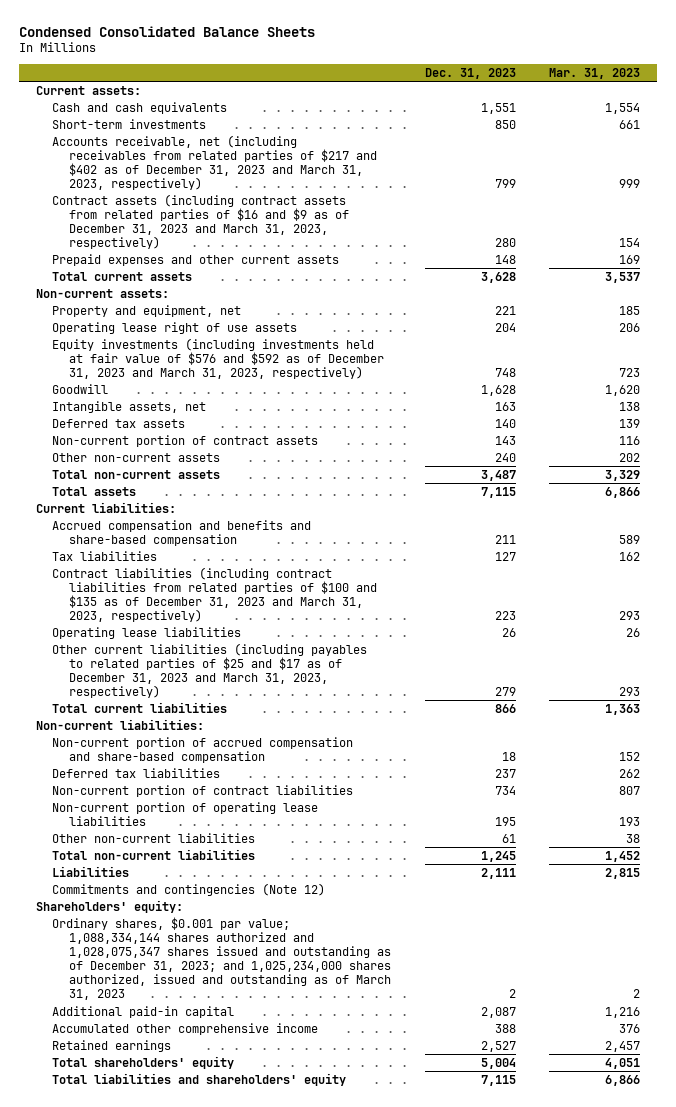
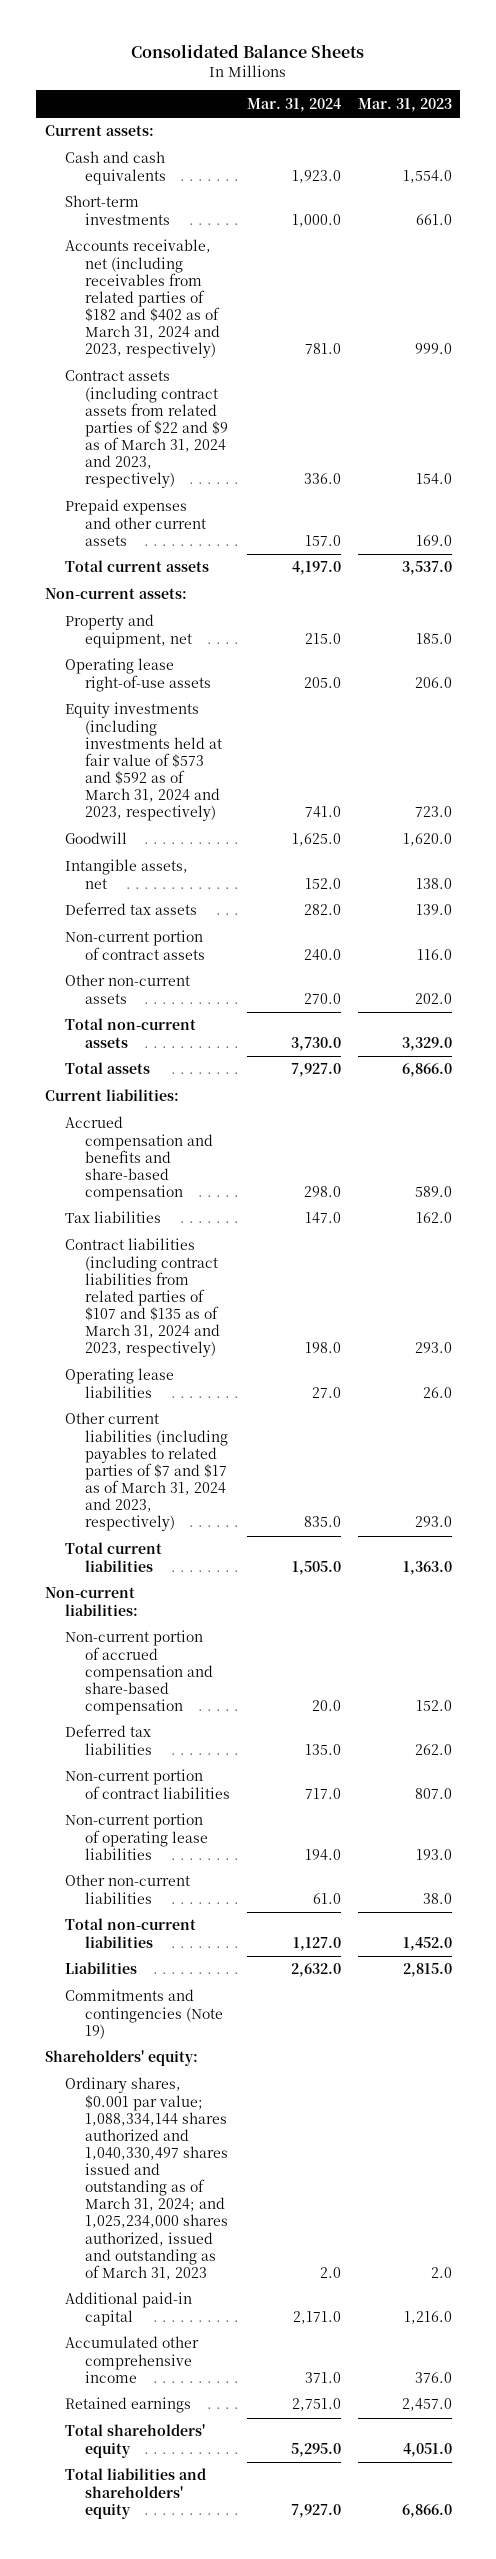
[18,25,315,37] Condensed Consolidated Balance Sheets -> [131,43,365,58] Consolidated Balance Sheets
[424,67,516,79] Dec. 31, 2023 -> none
none -> [246,97,341,112] Mar. 31, 2024
[605,102,641,114] 1,554 -> [402,169,452,183] 1,554.0
[619,119,641,129] 661 -> [415,213,452,225] 661.0
[52,134,377,191] Accounts receivable, net (including receivables from related parties of $217 and $402 as of December 31, 2023 and March 31, 2023, respectively) -> [65,239,221,359] Accounts receivable, net (including receivables from related parties of $182 and $402 as of March 31, 2024 and 2023, respectively)
[619,179,641,189] 999 -> [414,343,452,355] 999.0
[52,193,349,250] Contract assets (including contract assets from related parties of $16 and $9 as of December 31, 2023 and March 31, 2023, respectively) -> [65,370,229,489] Contract assets (including contract assets from related parties of $22 and $9 as of March 31, 2024 and 2023, respectively)
[619,238,641,248] 154 -> [415,473,452,485] 154.0
[619,254,641,264] 169 -> [415,534,452,546] 169.0
[605,271,641,283] 3,537 -> [401,561,452,576] 3,537.0
[619,305,641,315] 185 -> [415,632,452,644] 185.0
[52,321,298,334] Operating lease right of use assets -> [65,658,212,692] Operating lease right-of-use assets
[619,322,641,332] 206 -> [414,676,452,688] 206.0
[52,337,384,380] Equity investments (including investments held at fair value of $576 and $592 as of December 31, 2023 and March 31, 2023, respectively) -> [65,702,223,822] Equity investments (including investments held at fair value of $573 and $592 as of March 31, 2024 and 2023, respectively)
[619,368,641,378] 723 -> [414,806,452,818] 723.0
[605,384,641,396] 1,620 -> [402,833,452,847] 1,620.0
[619,401,641,411] 138 -> [415,877,452,889] 138.0
[619,418,641,428] 139 -> [415,904,452,916] 139.0
[619,435,641,445] 116 -> [416,948,452,960] 116.0
[619,452,641,462] 202 -> [414,992,452,1004] 202.0
[605,469,641,481] 3,329 -> [401,1036,452,1051] 3,329.0
[605,486,641,498] 6,866 -> [401,1063,452,1078] 6,866.0
[619,534,641,544] 589 -> [414,1185,452,1197] 589.0
[619,551,641,561] 162 -> [415,1212,452,1224] 162.0
[52,566,377,623] Contract liabilities (including contract liabilities from related parties of $100 and $135 as of December 31, 2023 and March 31, 2023, respectively) -> [65,1238,221,1358] Contract liabilities (including contract liabilities from related parties of $107 and $135 as of March 31, 2024 and 2023, respectively)
[619,611,641,621] 293 -> [414,1342,452,1354] 293.0
[626,627,641,637] 26 -> [422,1386,452,1398] 26.0
[52,642,368,699] Other current liabilities (including payables to related parties of $25 and $17 as of December 31, 2023 and March 31, 2023, respectively) -> [65,1412,229,1532] Other current liabilities (including payables to related parties of $7 and $17 as of March 31, 2024 and 2023, respectively)
[619,687,641,697] 293 -> [414,1516,452,1528] 293.0
[605,703,641,715] 1,363 -> [402,1560,452,1575] 1,363.0
[619,751,641,761] 152 -> [415,1699,452,1711] 152.0
[619,768,641,778] 262 -> [414,1743,452,1755] 262.0
[619,785,641,795] 807 -> [414,1787,452,1799] 807.0
[619,816,641,826] 193 -> [415,1848,452,1860] 193.0
[626,833,641,843] 38 -> [422,1892,452,1904] 38.0
[605,850,641,862] 1,452 -> [402,1936,452,1951] 1,452.0
[605,867,641,879] 2,815 -> [402,1963,452,1978] 2,815.0
[52,882,326,896] Commitments and contingencies (Note 12) -> [65,1989,224,2039] Commitments and contingencies (Note 19)
[52,916,391,1001] Ordinary shares, $0.001 par value; 1,088,334,144 shares authorized and 1,028,075,347 shares issued and outstanding as of December 31, 2023; and 1,025,234,000 shares authorized, issued and outstanding as of March 31, 2023 -> [65,2077,229,2280] Ordinary shares, $0.001 par value; 1,088,334,144 shares authorized and 1,040,330,497 shares issued and outstanding as of March 31, 2024; and 1,025,234,000 shares authorized, issued and outstanding as of March 31, 2023
[633,989,641,999] 2 -> [430,2266,452,2278] 2.0
[605,1006,641,1018] 1,216 -> [403,2310,452,2324] 1,216.0
[619,1023,641,1033] 376 -> [414,2371,452,2383] 376.0
[605,1040,641,1052] 2,457 -> [401,2398,452,2412] 2,457.0
[605,1057,641,1069] 4,051 -> [402,2442,452,2457] 4,051.0
[605,1074,641,1086] 6,866 -> [401,2503,452,2518] 6,866.0

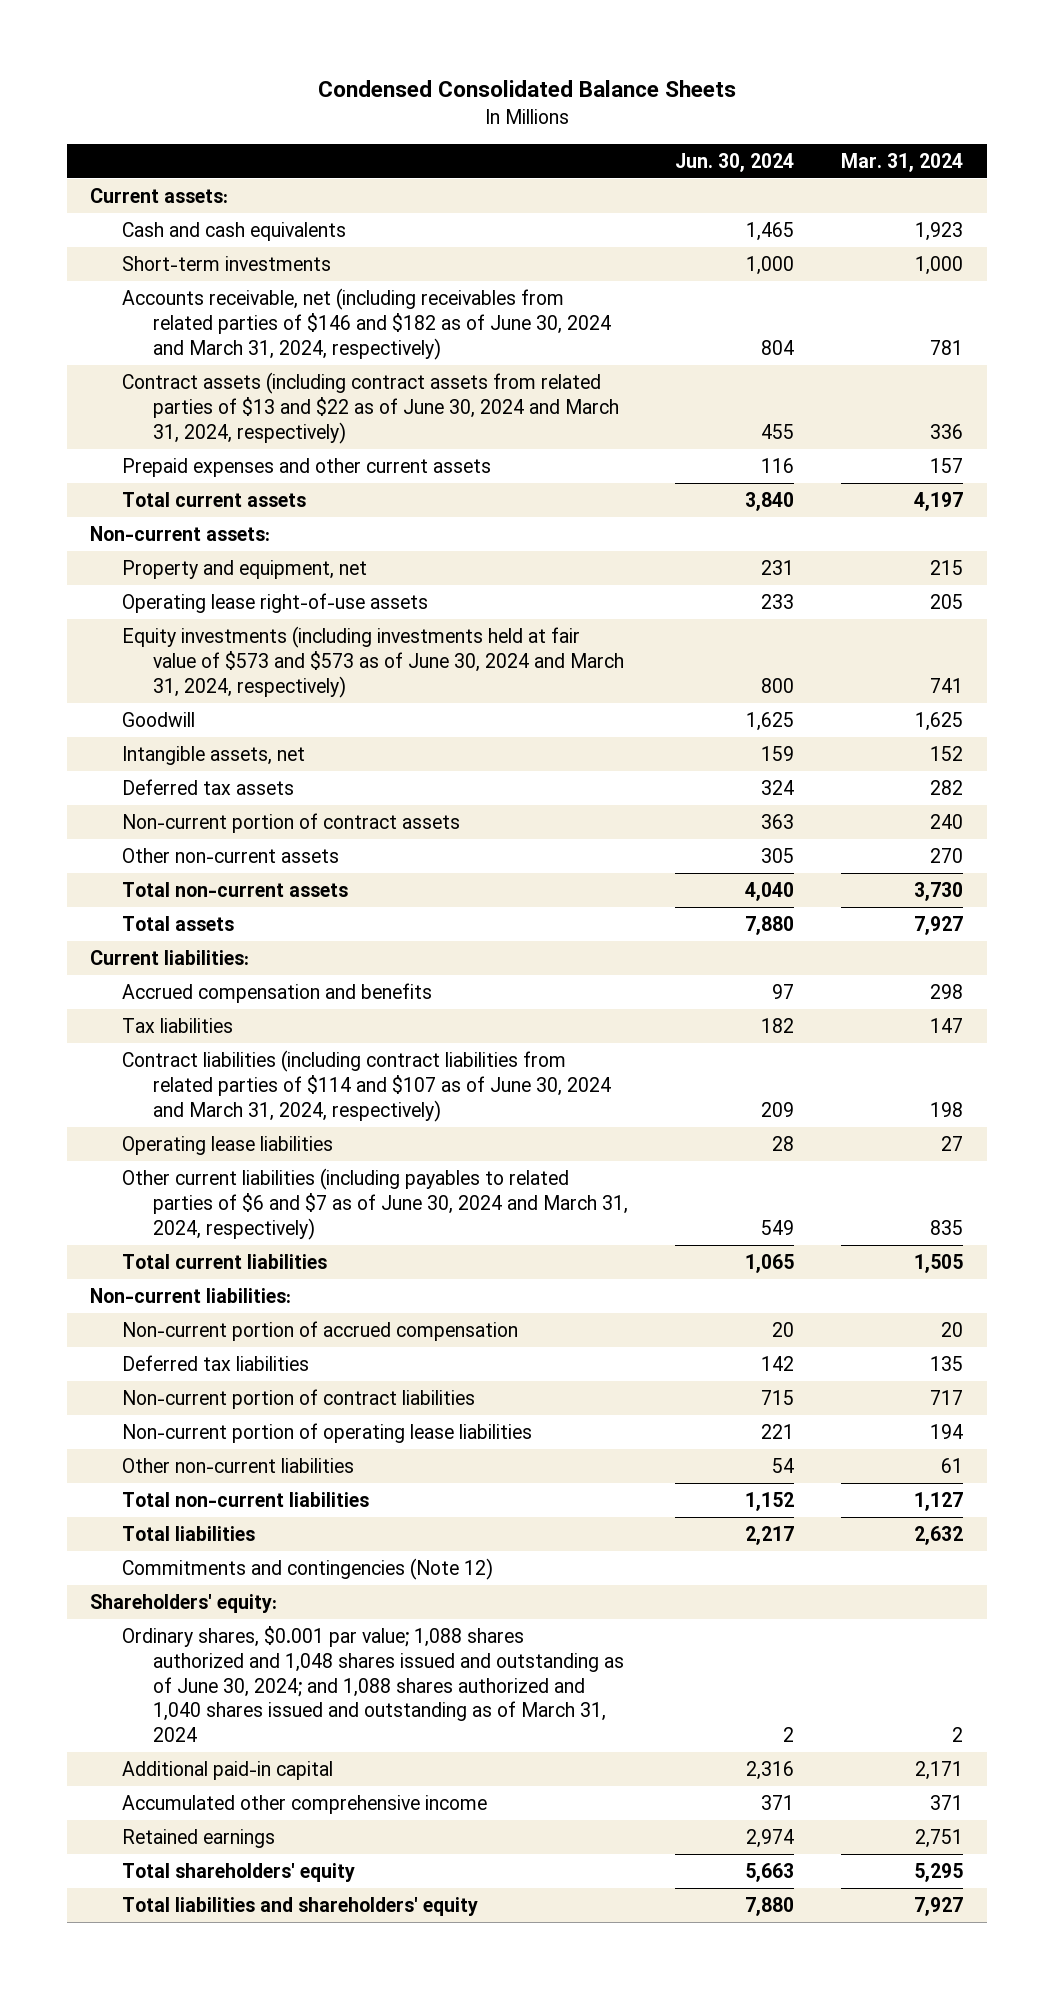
[131,43,365,58] Consolidated Balance Sheets -> [317,80,736,98] Condensed Consolidated Balance Sheets
[357,97,452,112] Mar. 31, 2023 -> none
none -> [675,152,795,172] Jun. 30, 2024
[291,169,341,183] 1,923.0 -> [915,222,964,242] 1,923
[291,213,341,227] 1,000.0 -> [915,256,964,276] 1,000
[65,239,221,359] Accounts receivable, net (including receivables from related parties of $182 and $402 as of March 31, 2024 and 2023, respectively) -> [121,288,611,360] Accounts receivable, net (including receivables from related parties of $146 and $182 as of June 30, 2024 and March 31, 2024, respectively)
[304,343,341,355] 781.0 -> [930,339,964,355] 781
[65,370,229,489] Contract assets (including contract assets from related parties of $22 and $9 as of March 31, 2024 and 2023, respectively) -> [121,372,619,444] Contract assets (including contract assets from related parties of $13 and $22 as of June 30, 2024 and March 31, 2024, respectively)
[303,473,341,485] 336.0 -> [930,423,964,439] 336
[304,534,341,546] 157.0 -> [930,458,964,474] 157
[291,561,341,576] 4,197.0 -> [914,492,964,512] 4,197
[304,632,341,644] 215.0 -> [930,560,964,576] 215
[303,676,341,688] 205.0 -> [930,594,964,610] 205
[65,702,223,822] Equity investments (including investments held at fair value of $573 and $592 as of March 31, 2024 and 2023, respectively) -> [121,626,624,698] Equity investments (including investments held at fair value of $573 and $573 as of June 30, 2024 and March 31, 2024, respectively)
[304,806,341,818] 741.0 -> [930,677,964,693] 741
[291,833,341,847] 1,625.0 -> [915,712,964,732] 1,625
[304,877,341,889] 152.0 -> [930,746,964,762] 152
[303,904,341,916] 282.0 -> [930,780,964,796] 282
[303,948,341,960] 240.0 -> [930,814,964,830] 240
[303,992,341,1004] 270.0 -> [930,848,964,864] 270
[290,1036,341,1051] 3,730.0 -> [914,882,964,902] 3,730
[290,1063,341,1078] 7,927.0 -> [914,916,964,936] 7,927
[65,1116,214,1201] Accrued compensation and benefits and share-based compensation -> [121,983,432,1004] Accrued compensation and benefits
[303,1185,341,1197] 298.0 -> [930,984,964,1000] 298
[304,1212,341,1224] 147.0 -> [930,1018,964,1034] 147
[65,1238,221,1358] Contract liabilities (including contract liabilities from related parties of $107 and $135 as of March 31, 2024 and 2023, respectively) -> [121,1050,611,1122] Contract liabilities (including contract liabilities from related parties of $114 and $107 as of June 30, 2024 and March 31, 2024, respectively)
[304,1342,341,1354] 198.0 -> [930,1101,964,1117] 198
[311,1386,341,1398] 27.0 -> [941,1136,964,1152] 27
[65,1412,229,1532] Other current liabilities (including payables to related parties of $7 and $17 as of March 31, 2024 and 2023, respectively) -> [121,1168,628,1240] Other current liabilities (including payables to related parties of $6 and $7 as of June 30, 2024 and March 31, 2024, respectively)
[303,1516,341,1528] 835.0 -> [930,1219,964,1235] 835
[291,1560,341,1575] 1,505.0 -> [914,1254,964,1274] 1,505
[65,1630,214,1715] Non-current portion of accrued compensation and share-based compensation -> [121,1321,518,1342] Non-current portion of accrued compensation
[311,1699,341,1711] 20.0 -> [941,1322,964,1338] 20
[304,1743,341,1755] 135.0 -> [930,1356,964,1372] 135
[304,1787,341,1799] 717.0 -> [930,1390,964,1406] 717
[304,1848,341,1860] 194.0 -> [930,1424,964,1440] 194
[312,1892,341,1904] 61.0 -> [941,1458,964,1474] 61
[292,1936,341,1951] 1,127.0 -> [914,1492,964,1512] 1,127
[65,1962,138,1975] Liabilities -> [121,1526,255,1542] Total liabilities
[290,1963,341,1978] 2,632.0 -> [914,1526,964,1546] 2,632
[65,1989,224,2039] Commitments and contingencies (Note 19) -> [121,1558,493,1581] Commitments and contingencies (Note 12)
[65,2077,229,2280] Ordinary shares, $0.001 par value; 1,088,334,144 shares authorized and 1,040,330,497 shares issued and outstanding as of March 31, 2024; and 1,025,234,000 shares authorized, issued and outstanding as of March 31, 2023 -> [121,1626,624,1742] Ordinary shares, $0.001 par value; 1,088 shares authorized and 1,048 shares issued and outstanding as of June 30, 2024; and 1,088 shares authorized and 1,040 shares issued and outstanding as of March 31, 2024
[319,2266,341,2278] 2.0 -> [952,1726,964,1742] 2
[292,2310,341,2324] 2,171.0 -> [915,1761,964,1781] 2,171
[304,2371,341,2383] 371.0 -> [930,1795,964,1811] 371
[291,2398,341,2412] 2,751.0 -> [915,1829,964,1849] 2,751
[290,2442,341,2457] 5,295.0 -> [914,1863,964,1883] 5,295
[290,2503,341,2518] 7,927.0 -> [914,1897,964,1917] 7,927

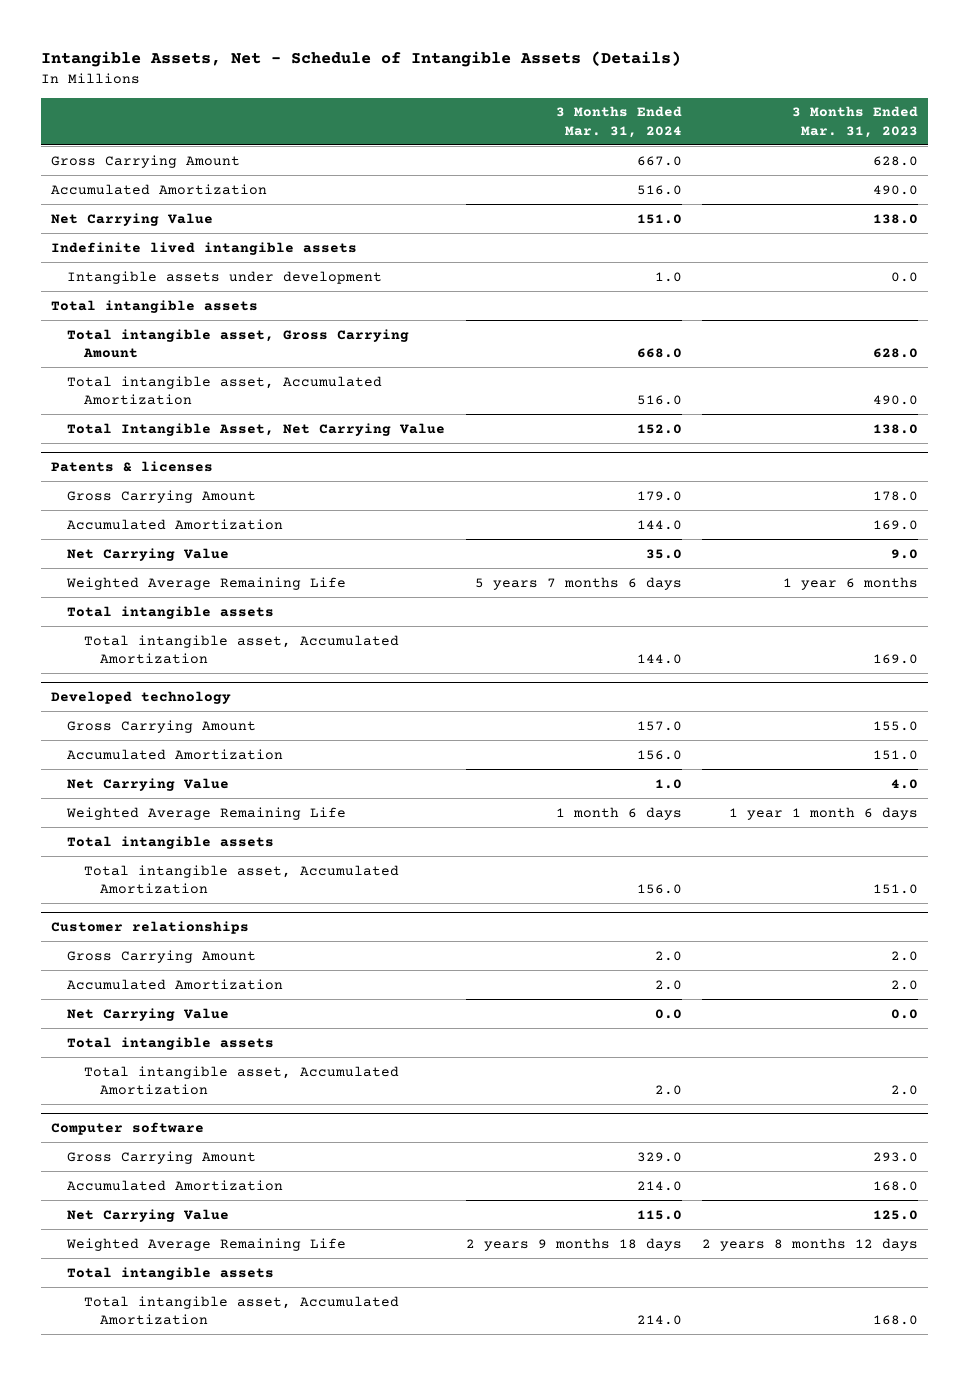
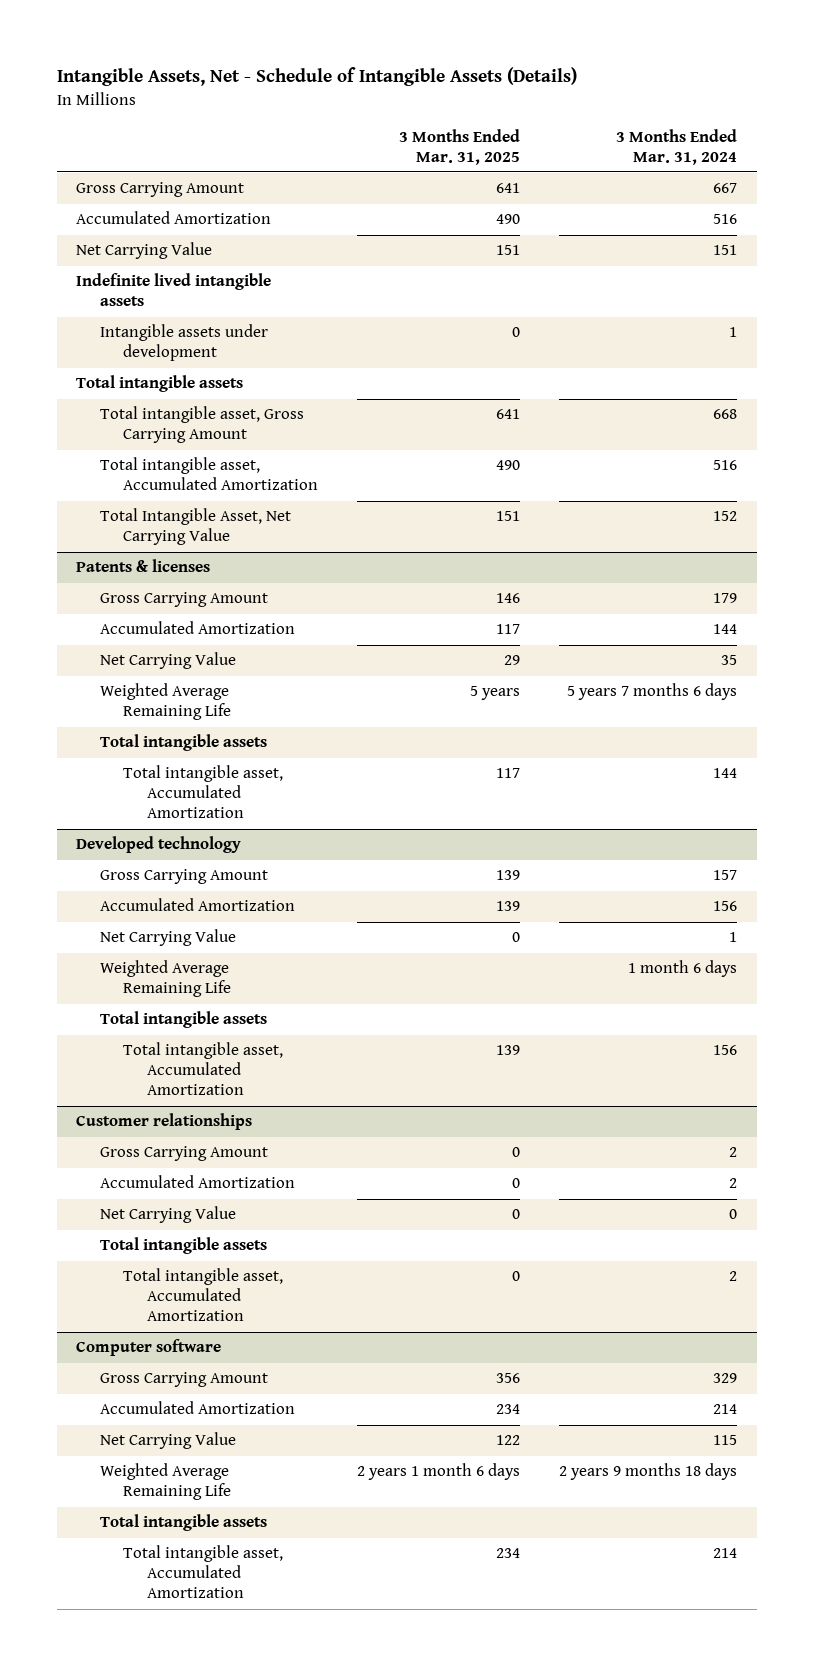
[791,106,918,138] 3 Months Ended Mar. 31, 2023 -> none
none -> [399,128,521,165] 3 Months Ended Mar. 31, 2025
[636,155,682,166] 667.0 -> [713,183,738,194] 667
[636,184,682,195] 516.0 -> [713,214,738,225] 516
[636,213,682,224] 151.0 -> [713,245,738,256] 151
[654,271,682,282] 1.0 -> [729,327,738,338] 1
[636,348,682,359] 668.0 -> [713,409,738,420] 668
[636,395,682,406] 516.0 -> [713,460,738,471] 516
[636,423,682,434] 152.0 -> [713,511,738,522] 152
[636,490,682,501] 179.0 -> [713,593,738,604] 179
[636,519,682,530] 144.0 -> [713,624,738,635] 144
[645,548,682,559] 35.0 -> [721,655,738,666] 35
[636,654,682,665] 144.0 -> [713,768,738,779] 144
[636,720,682,731] 157.0 -> [713,870,738,881] 157
[636,749,682,760] 156.0 -> [713,901,738,912] 156
[654,778,682,789] 1.0 -> [729,932,738,943] 1
[636,884,682,895] 156.0 -> [713,1045,738,1056] 156
[654,950,682,961] 2.0 -> [729,1147,738,1158] 2
[654,979,682,990] 2.0 -> [729,1178,738,1189] 2
[654,1008,682,1019] 0.0 -> [729,1209,738,1220] 0
[654,1085,682,1096] 2.0 -> [729,1271,738,1282] 2
[636,1151,682,1162] 329.0 -> [713,1373,738,1384] 329
[636,1180,682,1191] 214.0 -> [713,1404,738,1415] 214
[636,1209,682,1220] 115.0 -> [713,1435,738,1446] 115
[636,1315,682,1326] 214.0 -> [713,1548,738,1559] 214

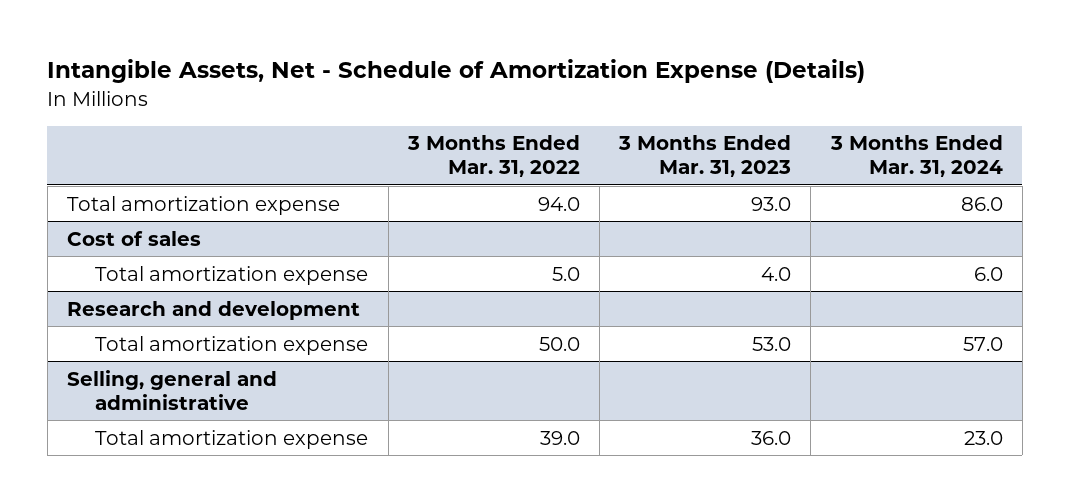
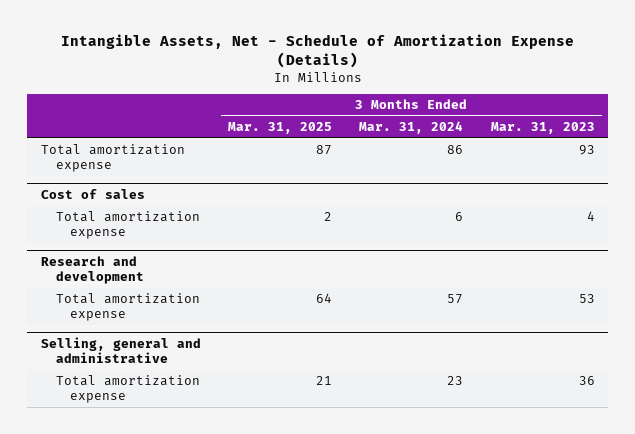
[406,135,580,178] 3 Months Ended Mar. 31, 2022 -> none
none -> [228,122,333,135] Mar. 31, 2025
[751,196,792,211] 93.0 -> [578,145,595,156] 93
[960,196,1003,211] 86.0 -> [447,145,464,155] 86
[761,266,792,281] 4.0 -> [586,211,595,222] 4
[973,266,1003,281] 6.0 -> [455,212,464,222] 6
[752,336,792,351] 53.0 -> [578,294,595,304] 53
[962,336,1003,351] 57.0 -> [447,294,464,305] 57
[751,430,792,445] 36.0 -> [578,376,595,386] 36
[963,430,1003,445] 23.0 -> [447,376,464,386] 23

